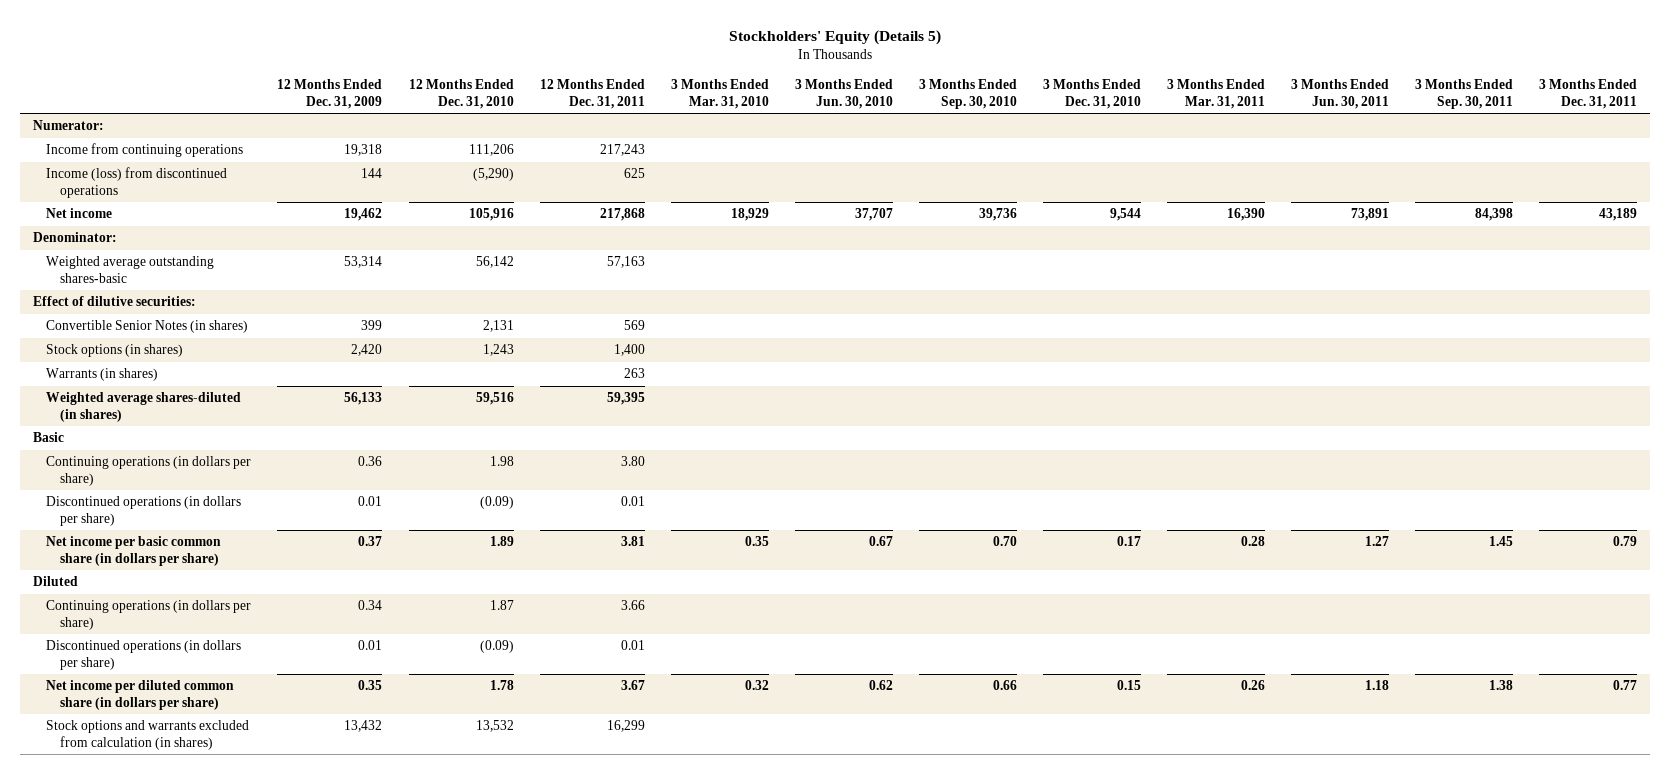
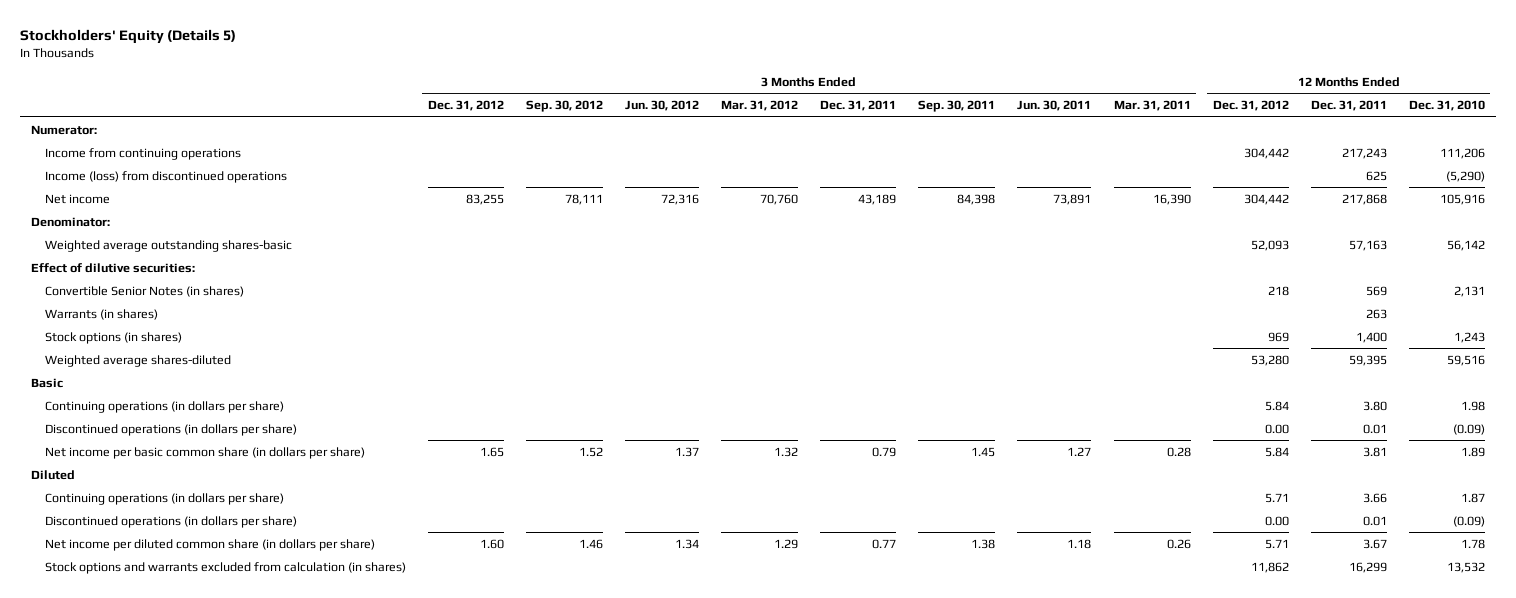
[277,79,383,109] 12 Months Ended Dec. 31, 2009 -> none
[670,79,769,109] 3 Months Ended Mar. 31, 2010 -> none
[794,79,893,109] 3 Months Ended Jun. 30, 2010 -> none
[918,79,1017,109] 3 Months Ended Sep. 30, 2010 -> none
[1042,79,1141,109] 3 Months Ended Dec. 31, 2010 -> none
none -> [427,100,504,112] Dec. 31, 2012
none -> [525,100,603,113] Sep. 30, 2012
none -> [625,100,700,112] Jun. 30, 2012
none -> [721,100,799,112] Mar. 31, 2012
none -> [1212,100,1289,112] Dec. 31, 2012
[46,344,184,358] Stock options (in shares) -> [44,331,182,344] Stock options (in shares)
[46,392,242,422] Weighted average shares-diluted (in shares) -> [44,354,231,367] Weighted average shares-diluted

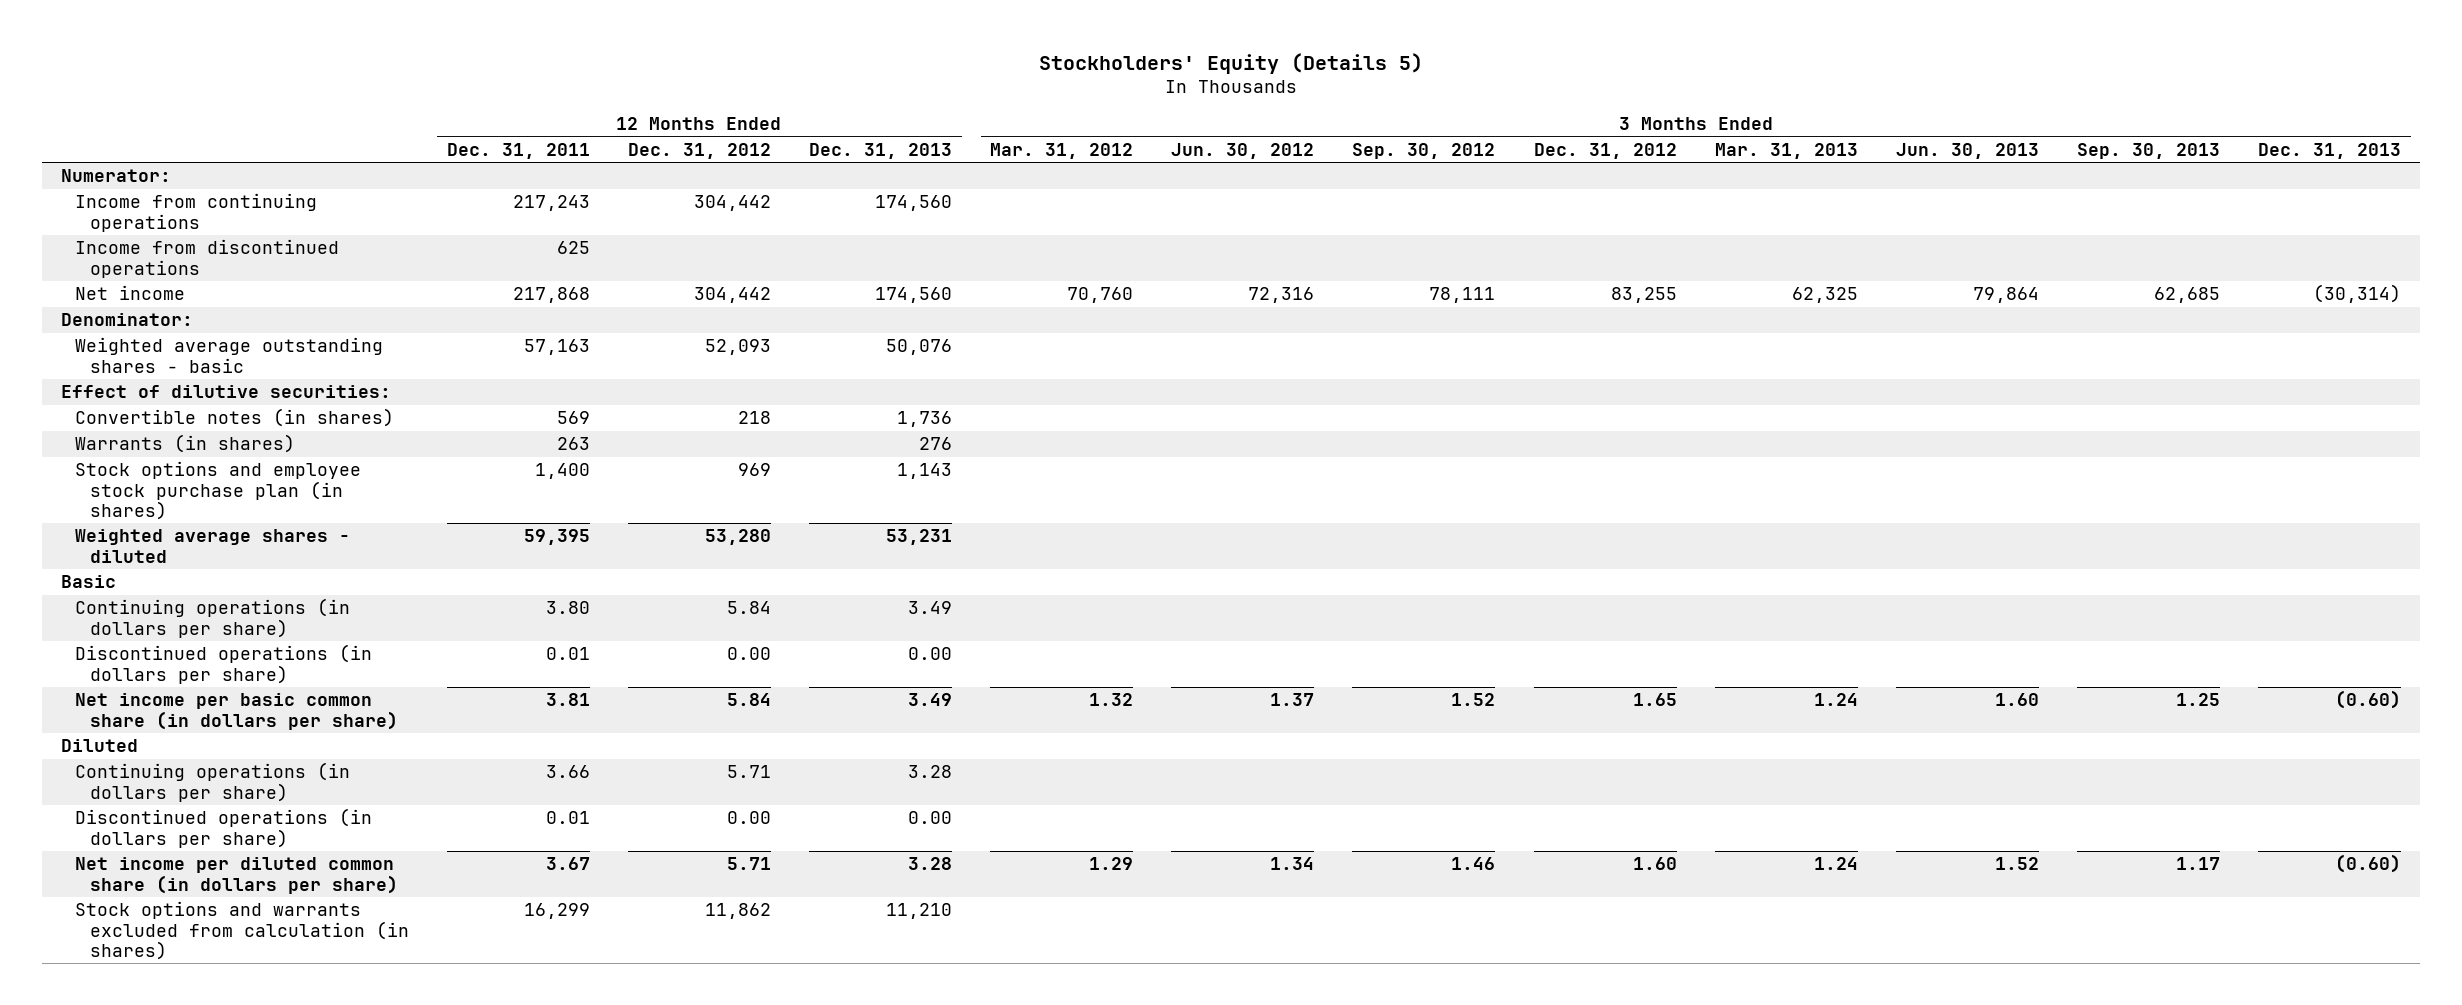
[820,100,897,112] Dec. 31, 2011 -> none
[918,100,996,113] Sep. 30, 2011 -> none
[1017,100,1092,112] Jun. 30, 2011 -> none
[1113,100,1191,112] Mar. 31, 2011 -> none
[1408,100,1485,112] Dec. 31, 2010 -> none
none -> [808,143,952,160] Dec. 31, 2013
none -> [1714,143,1858,160] Mar. 31, 2013
none -> [1895,143,2039,160] Jun. 30, 2013
none -> [2076,143,2220,160] Sep. 30, 2013
none -> [2258,143,2402,160] Dec. 31, 2013
[44,170,287,183] Income (loss) from discontinued operations -> [75,239,340,278] Income from discontinued operations
[44,239,292,252] Weighted average outstanding shares-basic -> [75,337,384,373] Weighted average outstanding shares - basic
[44,285,244,297] Convertible Senior Notes (in shares) -> [75,408,395,428] Convertible notes (in shares)
[44,331,182,344] Stock options (in shares) -> [75,461,362,520] Stock options and employee stock purchase plan (in shares)
[44,354,231,367] Weighted average shares-diluted -> [75,529,351,563] Weighted average shares - diluted

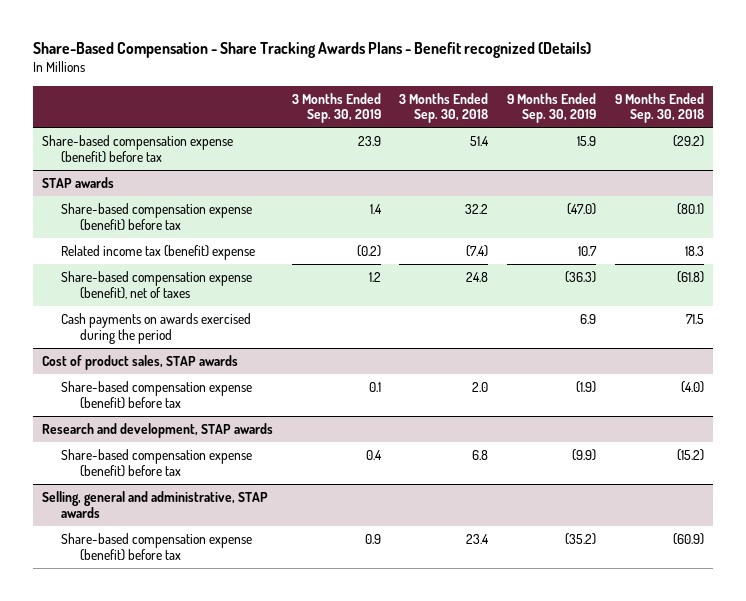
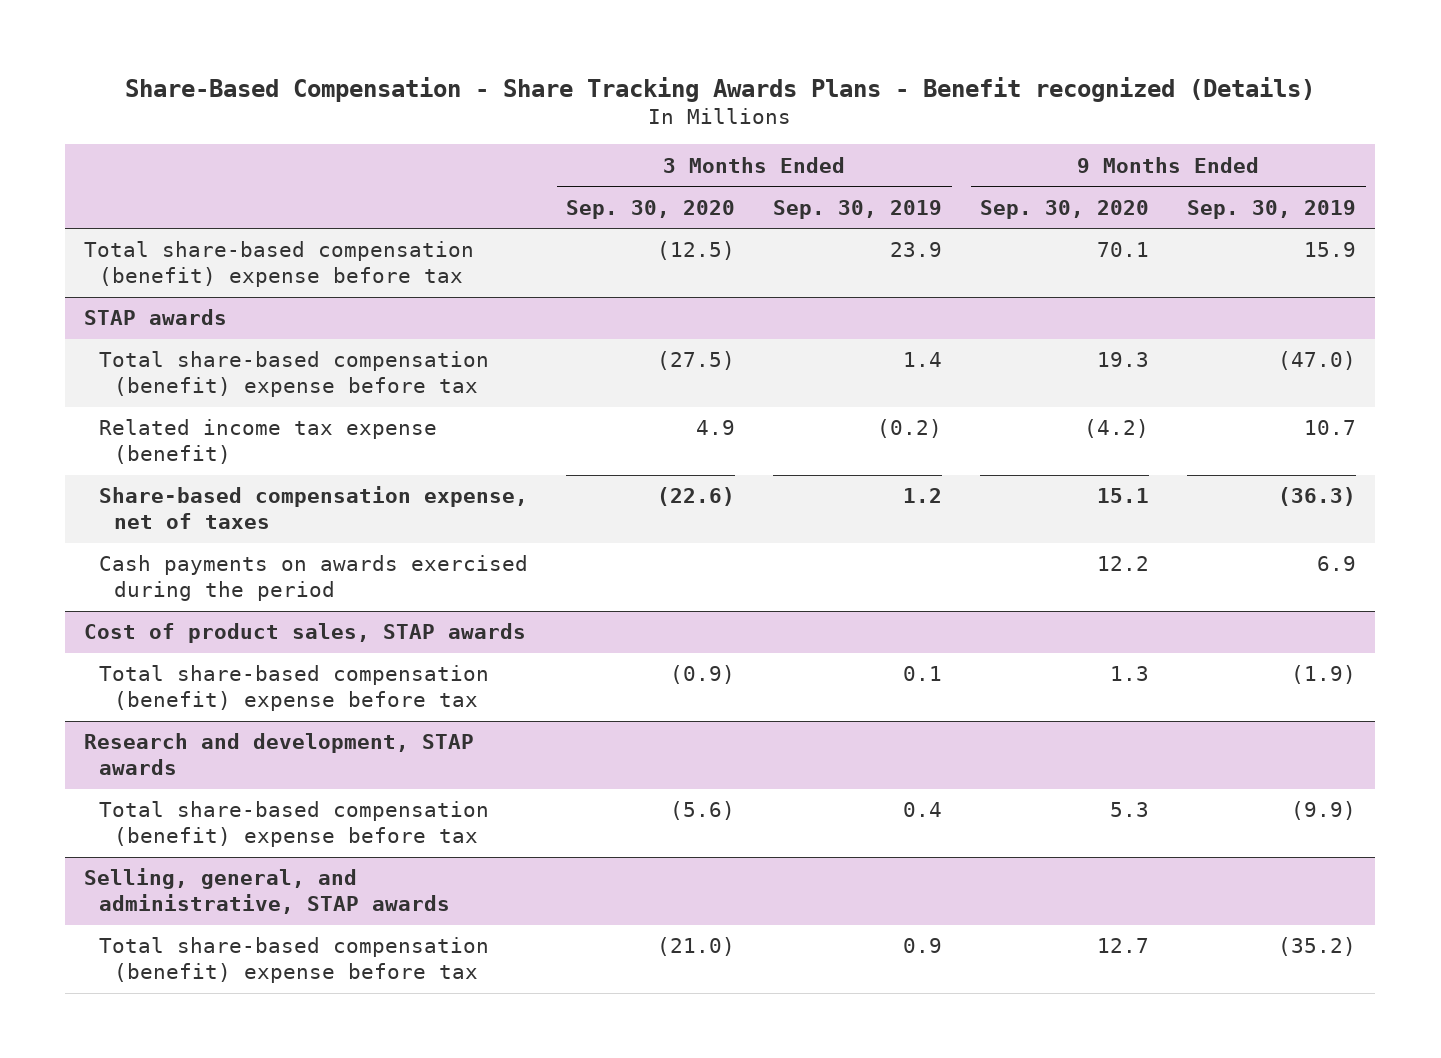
[399,92,489,124] 3 Months Ended Sep. 30, 2018 -> none
[614,92,704,124] 9 Months Ended Sep. 30, 2018 -> none
none -> [566,199,736,219] Sep. 30, 2020
none -> [980,199,1150,219] Sep. 30, 2020
[42,134,234,163] Share-based compensation expense (benefit) before tax -> [84,241,475,288] Total share-based compensation (benefit) expense before tax
[60,202,252,231] Share-based compensation expense (benefit) before tax -> [99,351,490,398] Total share-based compensation (benefit) expense before tax
[60,244,255,260] Related income tax (benefit) expense -> [99,419,438,465] Related income tax expense (benefit)
[60,270,252,299] Share-based compensation expense (benefit), net of taxes -> [99,486,529,530] Share-based compensation expense, net of taxes
[60,380,252,409] Share-based compensation expense (benefit) before tax -> [99,665,490,712] Total share-based compensation (benefit) expense before tax
[60,448,252,477] Share-based compensation expense (benefit) before tax -> [99,801,490,848] Total share-based compensation (benefit) expense before tax
[42,490,269,518] Selling, general and administrative, STAP awards -> [84,868,451,915] Selling, general, and administrative, STAP awards
[60,532,252,561] Share-based compensation expense (benefit) before tax -> [99,937,490,984] Total share-based compensation (benefit) expense before tax

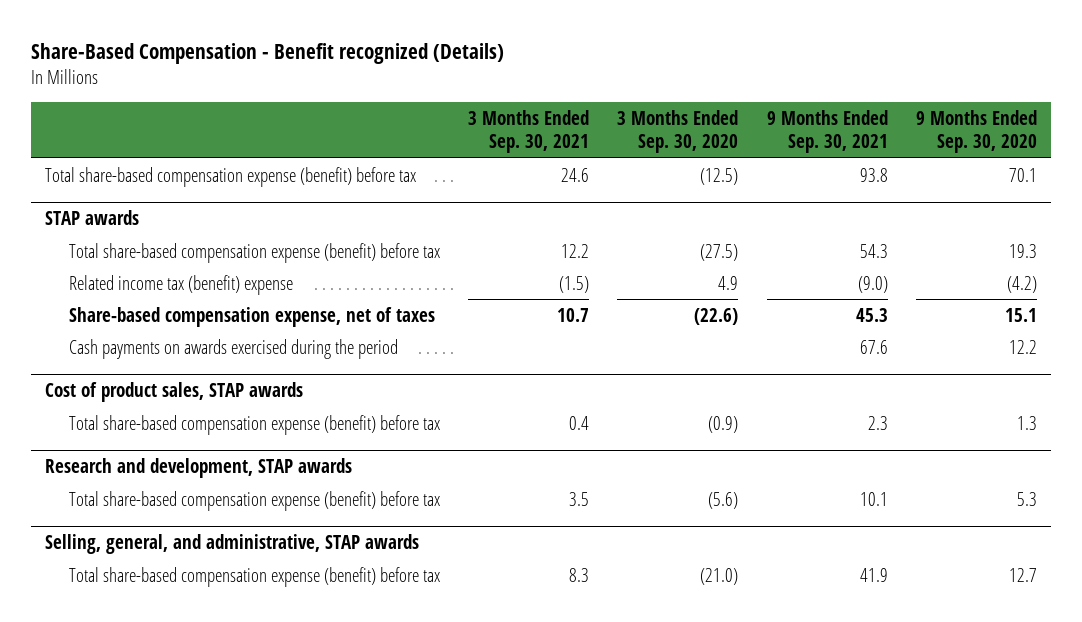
[125,76,1316,102] Share-Based Compensation - Share Tracking Awards Plans - Benefit recognized (Details) -> [30,43,504,65] Share-Based Compensation - Benefit recognized (Details)
[773,199,943,219] Sep. 30, 2019 -> none
[1187,199,1357,219] Sep. 30, 2019 -> none
none -> [468,109,590,154] 3 Months Ended Sep. 30, 2021
none -> [766,109,888,154] 9 Months Ended Sep. 30, 2021
[84,241,475,288] Total share-based compensation (benefit) expense before tax -> [44,166,416,187] Total share-based compensation expense (benefit) before tax
[99,351,490,398] Total share-based compensation (benefit) expense before tax -> [68,242,440,263] Total share-based compensation expense (benefit) before tax
[99,419,438,465] Related income tax expense (benefit) -> [68,274,293,295] Related income tax (benefit) expense
[99,665,490,712] Total share-based compensation (benefit) expense before tax -> [68,414,440,435] Total share-based compensation expense (benefit) before tax
[99,801,490,848] Total share-based compensation (benefit) expense before tax -> [68,490,440,511] Total share-based compensation expense (benefit) before tax
[99,937,490,984] Total share-based compensation (benefit) expense before tax -> [68,566,440,587] Total share-based compensation expense (benefit) before tax

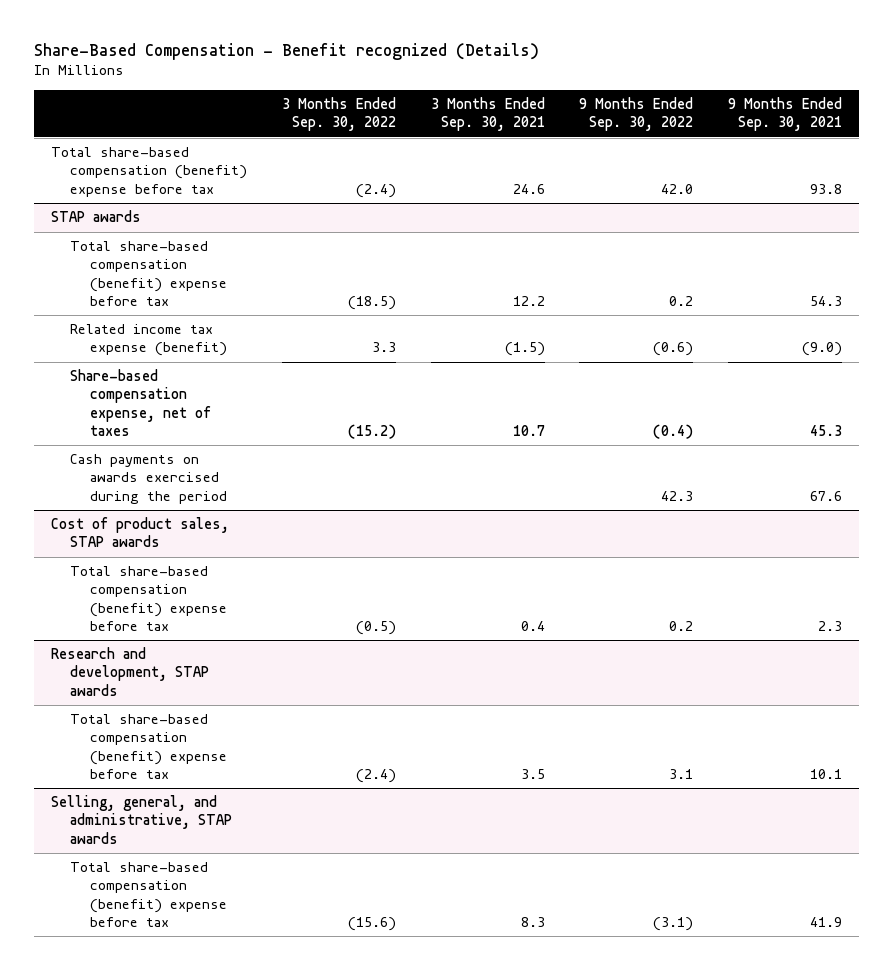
[617,109,739,154] 3 Months Ended Sep. 30, 2020 -> none
[916,109,1038,154] 9 Months Ended Sep. 30, 2020 -> none
none -> [281,97,396,132] 3 Months Ended Sep. 30, 2022
none -> [579,97,694,132] 9 Months Ended Sep. 30, 2022
[44,166,416,187] Total share-based compensation expense (benefit) before tax -> [50,147,248,197] Total share-based compensation (benefit) expense before tax
[68,242,440,263] Total share-based compensation expense (benefit) before tax -> [70,241,227,306] Total share-based compensation (benefit) expense before tax
[68,274,293,295] Related income tax (benefit) expense -> [70,324,227,357] Related income tax expense (benefit)
[68,414,440,435] Total share-based compensation expense (benefit) before tax -> [70,566,227,631] Total share-based compensation (benefit) expense before tax
[68,490,440,511] Total share-based compensation expense (benefit) before tax -> [70,714,227,779] Total share-based compensation (benefit) expense before tax
[68,566,440,587] Total share-based compensation expense (benefit) before tax -> [70,862,227,927] Total share-based compensation (benefit) expense before tax

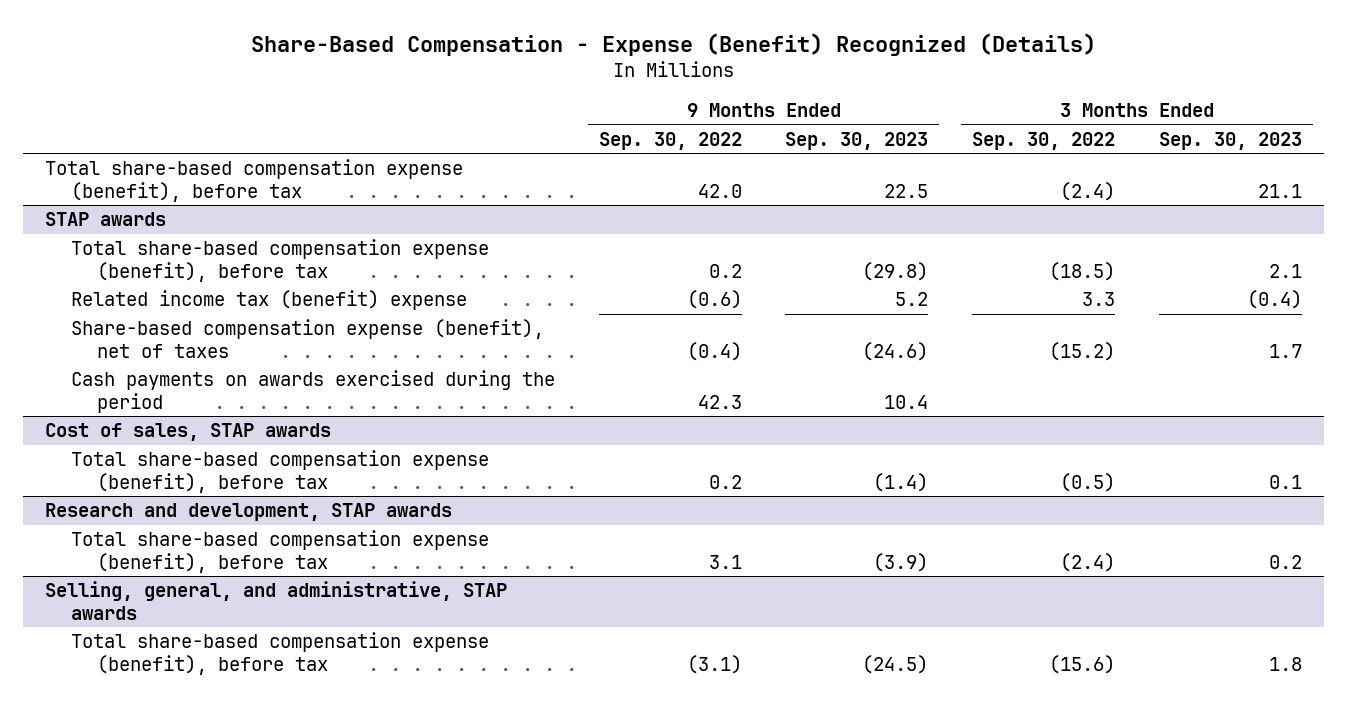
[33,43,539,61] Share-Based Compensation - Benefit recognized (Details) -> [250,33,1096,57] Share-Based Compensation - Expense (Benefit) Recognized (Details)
[430,97,545,132] 3 Months Ended Sep. 30, 2021 -> none
[727,97,842,132] 9 Months Ended Sep. 30, 2021 -> none
none -> [785,131,929,150] Sep. 30, 2023
none -> [1158,131,1302,150] Sep. 30, 2023
[50,147,248,197] Total share-based compensation (benefit) expense before tax -> [45,159,464,202] Total share-based compensation expense (benefit), before tax
[70,241,227,306] Total share-based compensation (benefit) expense before tax -> [70,239,489,282] Total share-based compensation expense (benefit), before tax
[70,324,227,357] Related income tax expense (benefit) -> [70,290,467,311] Related income tax (benefit) expense
[70,369,211,436] Share-based compensation expense, net of taxes -> [70,319,544,358] Share-based compensation expense (benefit), net of taxes
[50,517,229,548] Cost of product sales, STAP awards -> [45,423,332,442] Cost of sales, STAP awards
[70,566,227,631] Total share-based compensation (benefit) expense before tax -> [70,450,489,493] Total share-based compensation expense (benefit), before tax
[70,714,227,779] Total share-based compensation (benefit) expense before tax -> [70,530,489,573] Total share-based compensation expense (benefit), before tax
[70,862,227,927] Total share-based compensation (benefit) expense before tax -> [70,632,489,675] Total share-based compensation expense (benefit), before tax

